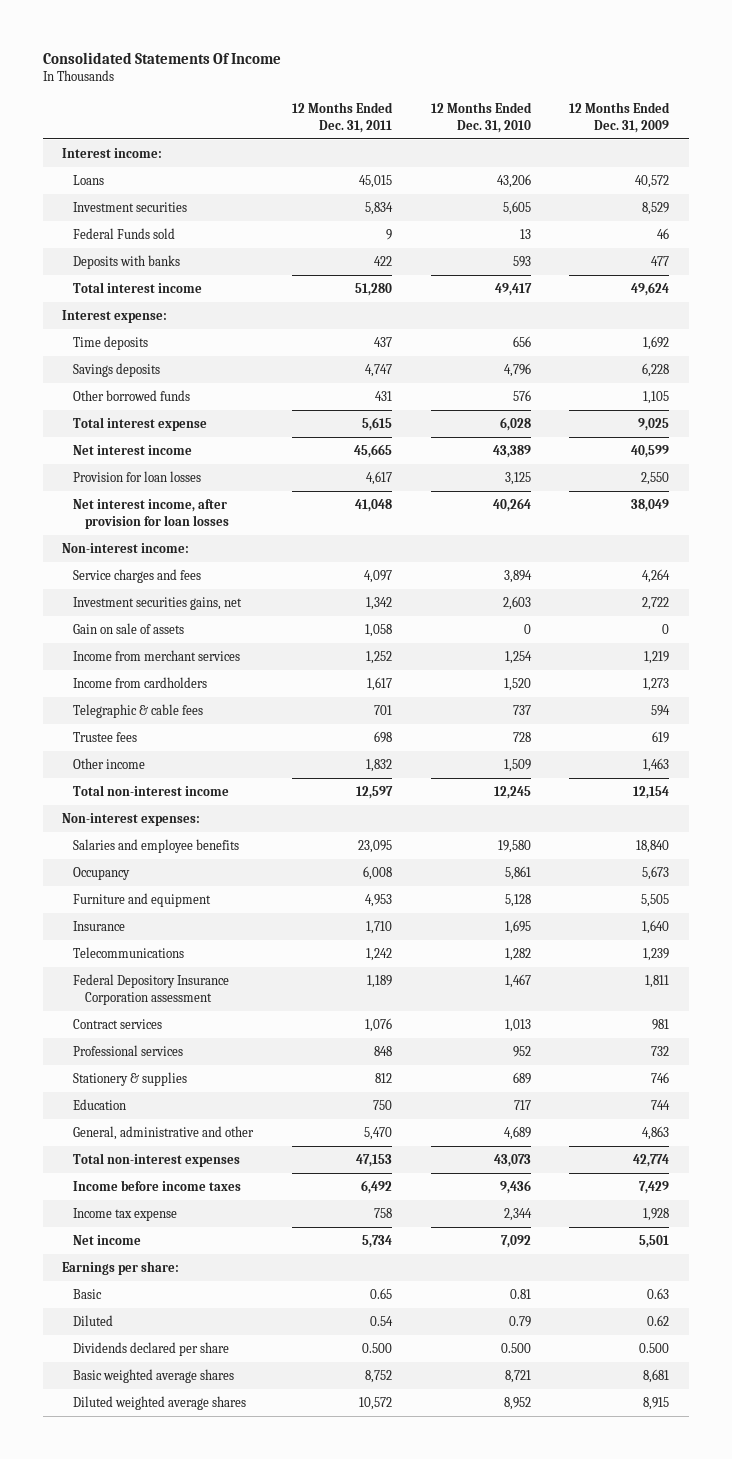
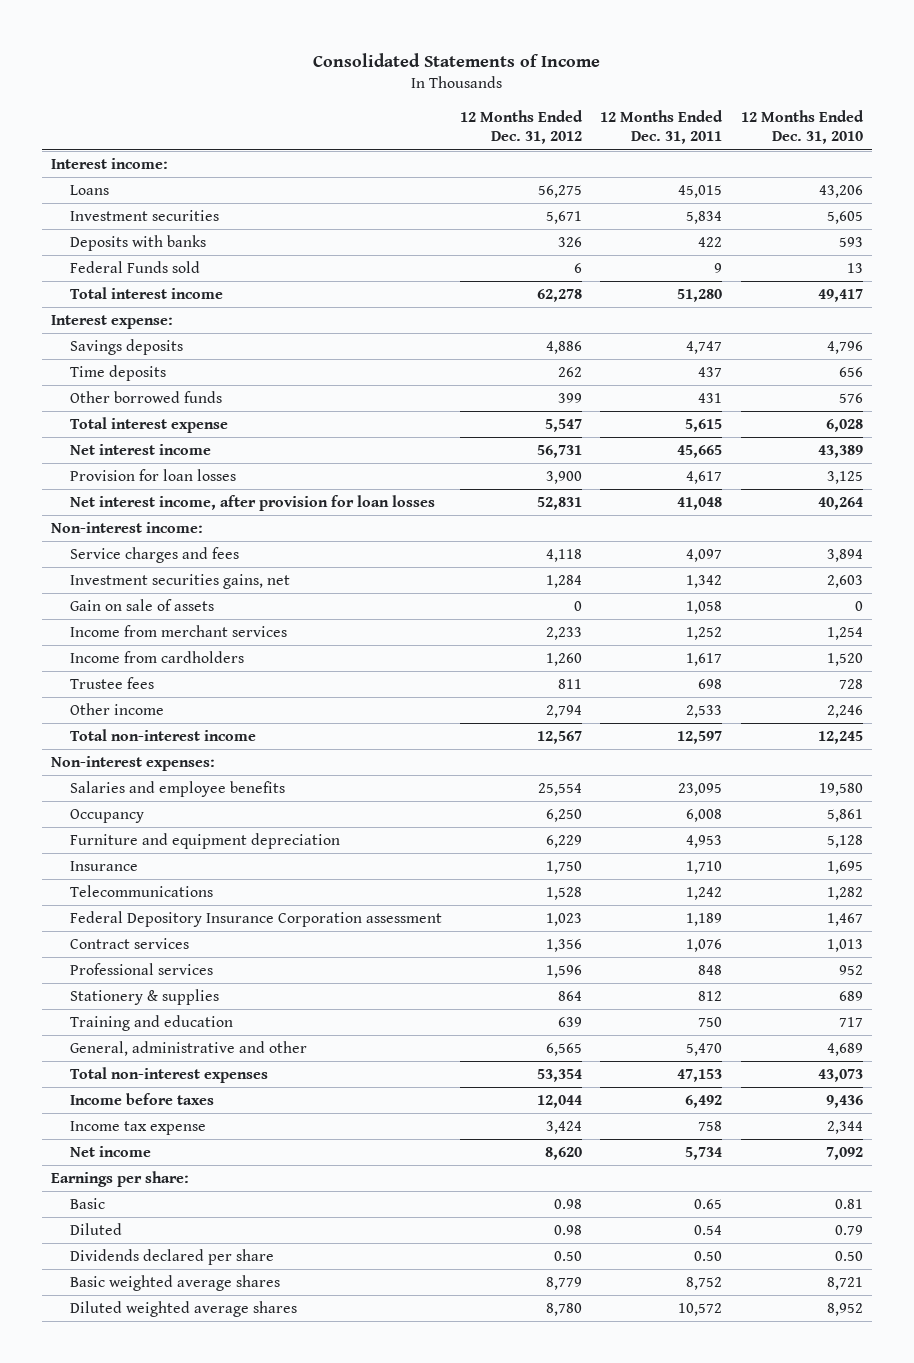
[42,51,281,64] Consolidated Statements Of Income -> [313,52,601,67] Consolidated Statements of Income
[569,101,671,133] 12 Months Ended Dec. 31, 2009 -> none
none -> [460,110,584,145] 12 Months Ended Dec. 31, 2012
[73,228,176,240] Federal Funds sold -> [69,261,200,274] Federal Funds sold
[73,336,149,351] Time deposits -> [69,365,166,382] Time deposits
[73,704,204,719] Telegraphic & cable fees -> none
[366,759,393,773] 1,832 -> [686,705,723,719] 2,533
[503,759,531,773] 1,509 -> [826,705,863,719] 2,246
[73,893,212,908] Furniture and equipment -> [69,833,340,850] Furniture and equipment depreciation
[73,1099,127,1111] Education -> [69,1015,233,1032] Training and education
[73,1180,242,1192] Income before income taxes -> [69,1093,214,1106] Income before taxes
[362,1343,393,1354] 0.500 -> [694,1251,723,1262] 0.50
[500,1343,531,1354] 0.500 -> [834,1251,863,1262] 0.50

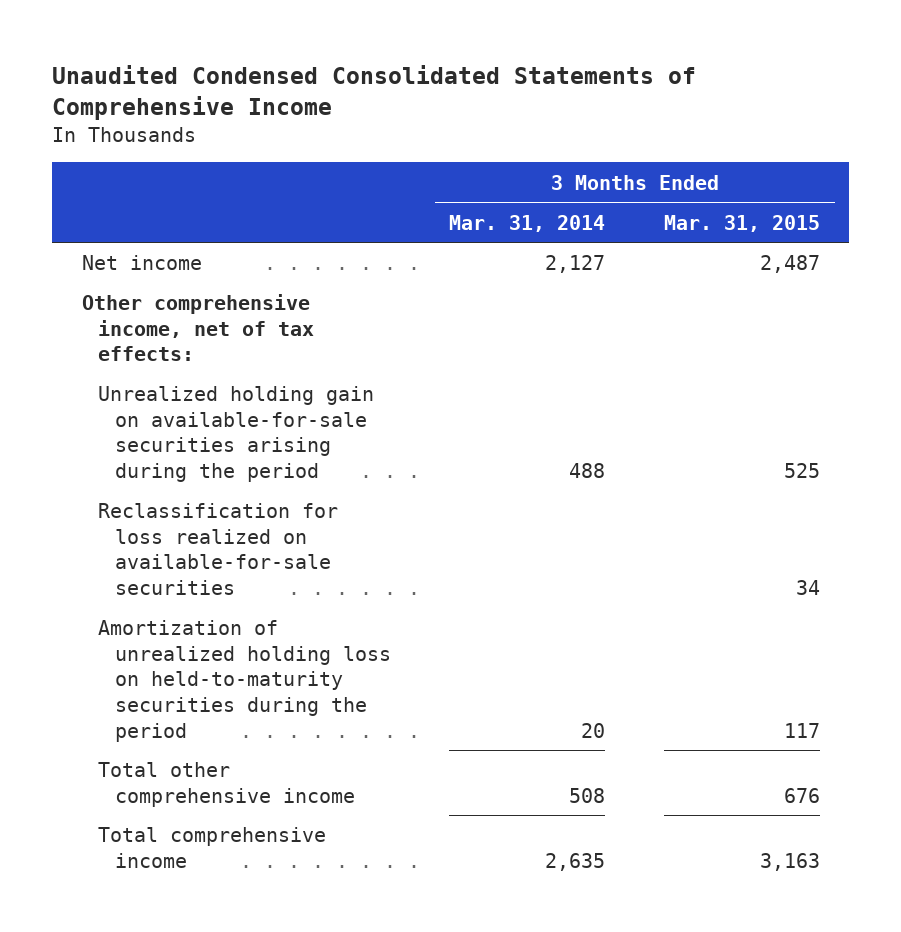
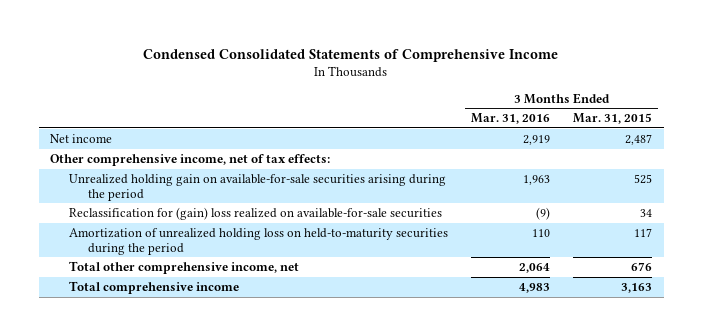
[52,64,697,120] Unaudited Condensed Consolidated Statements of Comprehensive Income -> [143,48,559,62] Condensed Consolidated Statements of Comprehensive Income
[449,214,606,232] Mar. 31, 2014 -> none
none -> [471,113,551,125] Mar. 31, 2016
[98,503,339,596] Reclassification for loss realized on available-for-sale securities -> [68,206,442,220] Reclassification for (gain) loss realized on available-for-sale securities
[98,762,355,807] Total other comprehensive income -> [68,260,299,274] Total other comprehensive income, net

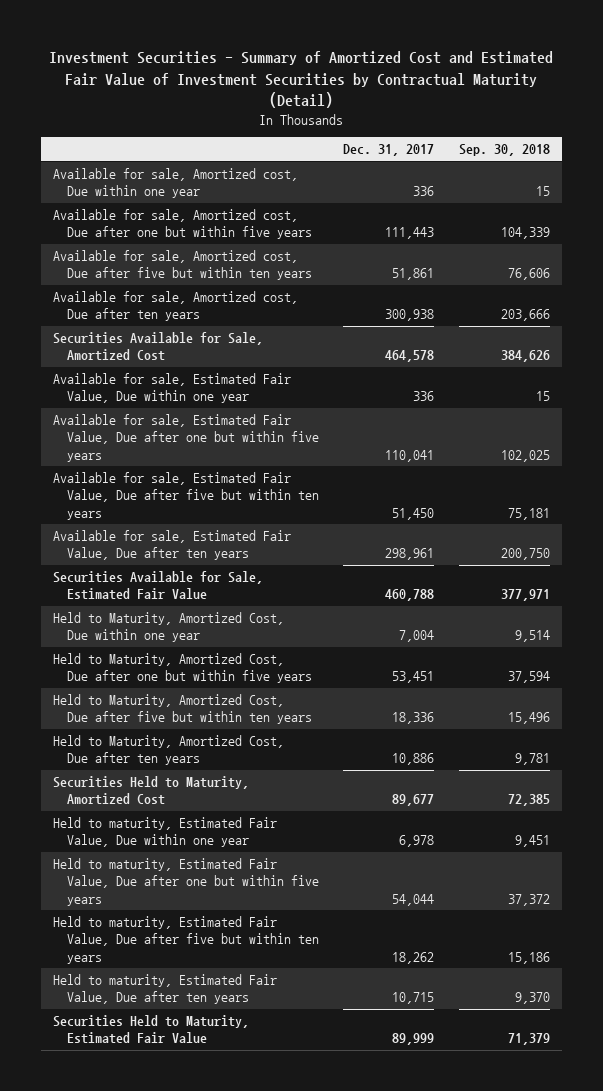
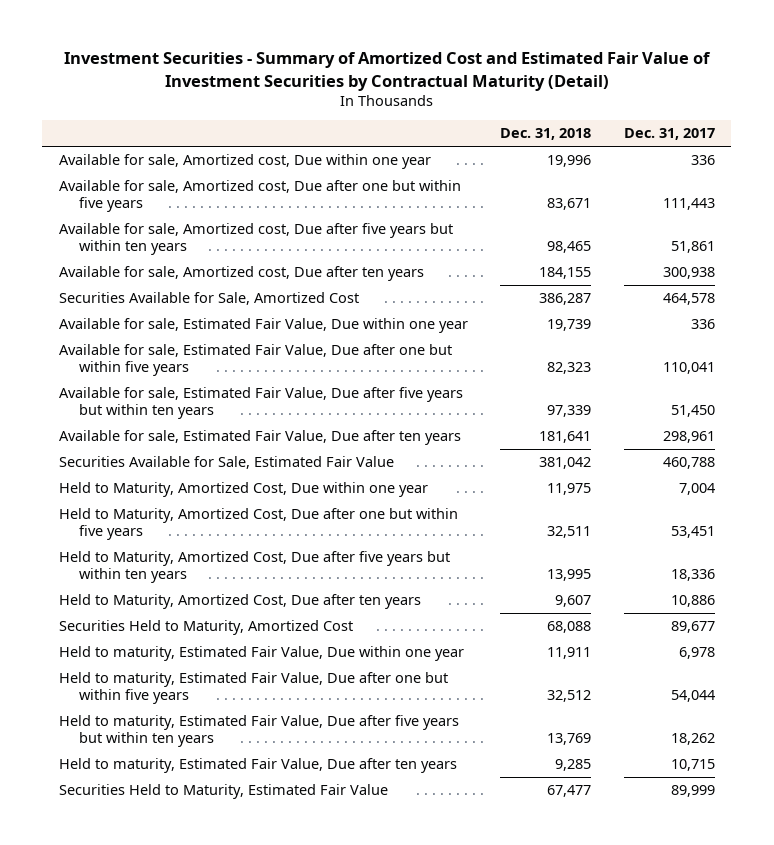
[458,144,550,157] Sep. 30, 2018 -> none
none -> [500,128,592,141] Dec. 31, 2018
[53,249,312,281] Available for sale, Amortized cost, Due after five but within ten years -> [58,223,453,255] Available for sale, Amortized cost, Due after five years but within ten years
[53,471,319,520] Available for sale, Estimated Fair Value, Due after five but within ten years -> [58,387,463,419] Available for sale, Estimated Fair Value, Due after five years but within ten years
[53,693,312,725] Held to Maturity, Amortized Cost, Due after five but within ten years -> [58,551,450,583] Held to Maturity, Amortized Cost, Due after five years but within ten years
[53,915,319,964] Held to maturity, Estimated Fair Value, Due after five but within ten years -> [58,715,459,747] Held to maturity, Estimated Fair Value, Due after five years but within ten years

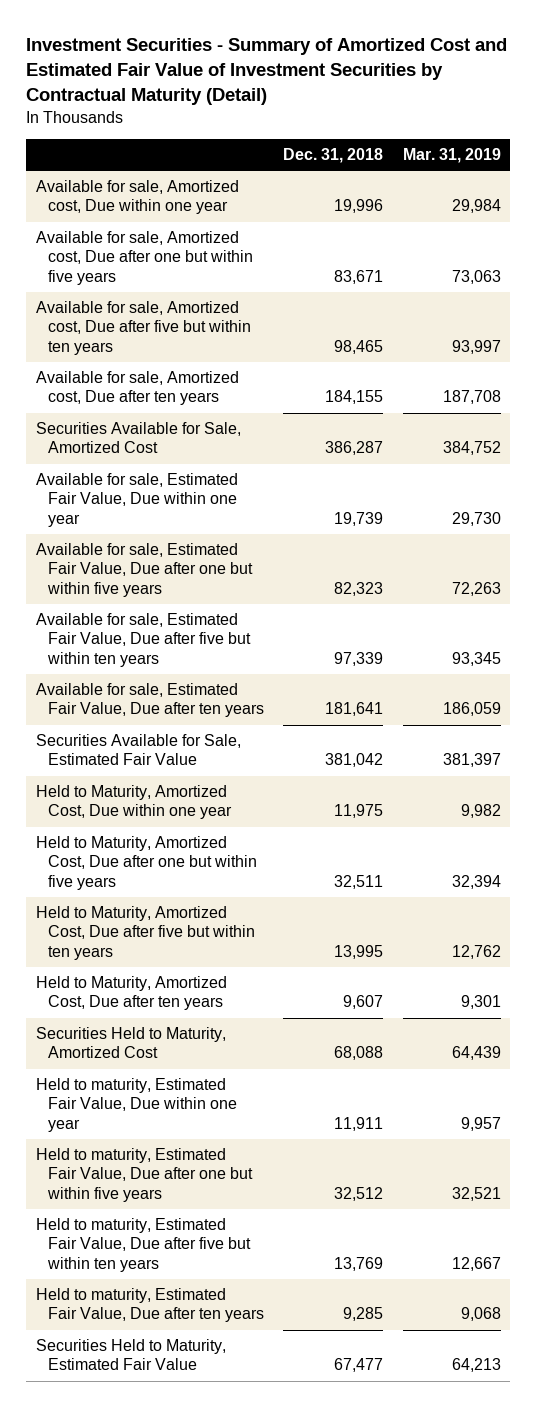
[623,128,715,141] Dec. 31, 2017 -> none
none -> [402,148,501,164] Mar. 31, 2019
[58,223,453,255] Available for sale, Amortized cost, Due after five years but within ten years -> [35,301,251,355] Available for sale, Amortized cost, Due after five but within ten years
[58,387,463,419] Available for sale, Estimated Fair Value, Due after five years but within ten years -> [35,613,251,667] Available for sale, Estimated Fair Value, Due after five but within ten years
[58,551,450,583] Held to Maturity, Amortized Cost, Due after five years but within ten years -> [35,906,255,960] Held to Maturity, Amortized Cost, Due after five but within ten years
[58,715,459,747] Held to maturity, Estimated Fair Value, Due after five years but within ten years -> [35,1218,251,1272] Held to maturity, Estimated Fair Value, Due after five but within ten years

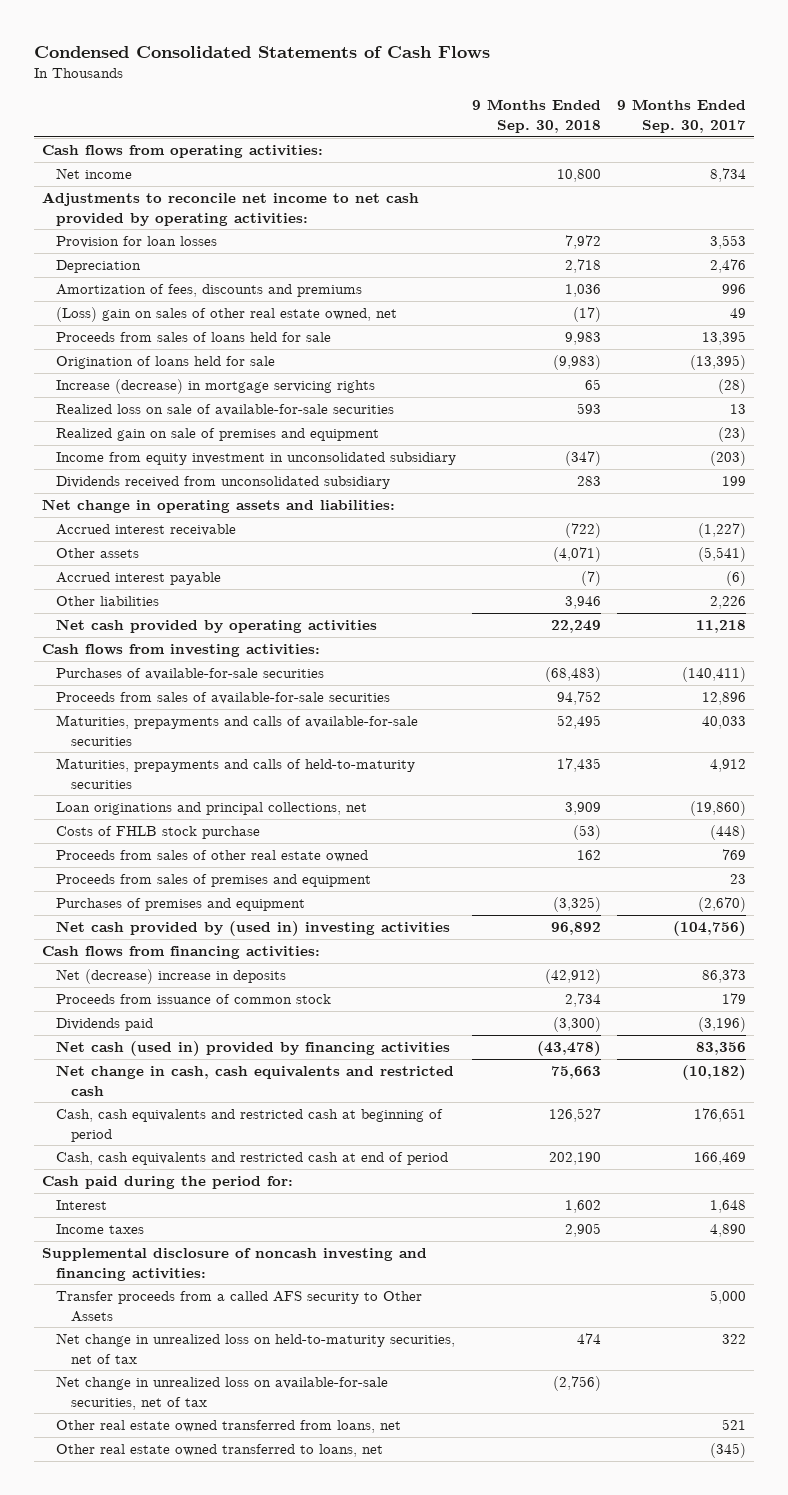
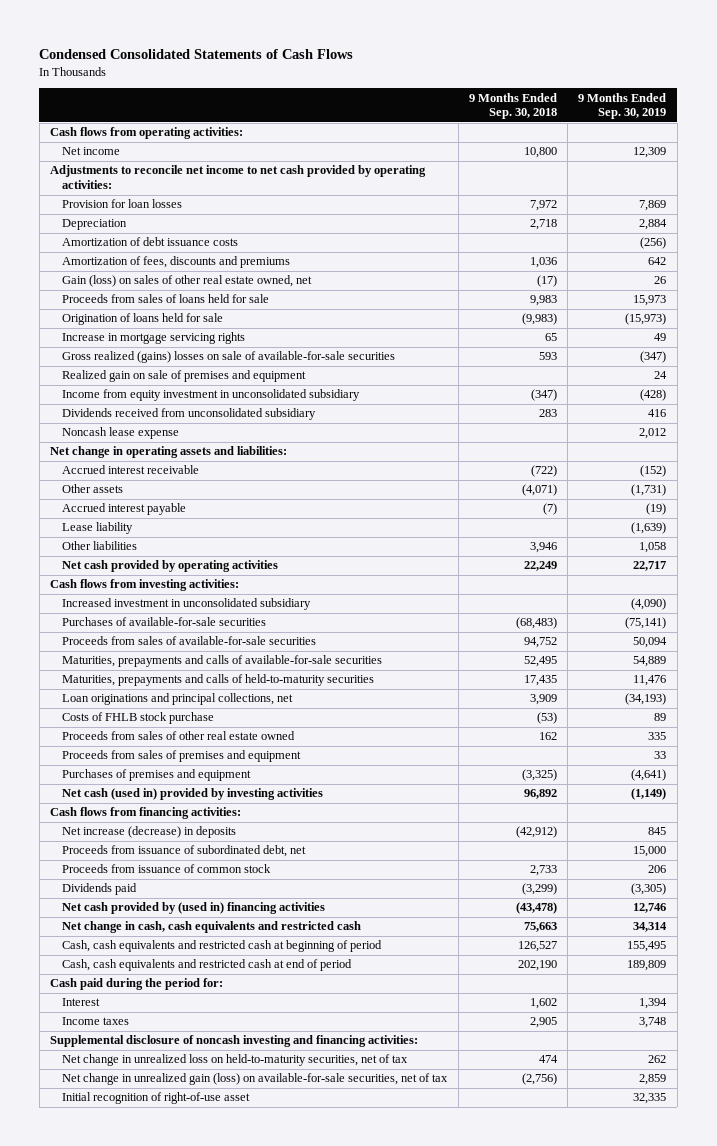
[617,99,747,134] 9 Months Ended Sep. 30, 2017 -> none
none -> [578,92,667,120] 9 Months Ended Sep. 30, 2019
none -> [62,237,239,247] Amortization of debt issuance costs
[56,307,398,323] (Loss) gain on sales of other real estate owned, net -> [62,275,313,288] Gain (loss) on sales of other real estate owned, net
[56,379,376,395] Increase (decrease) in mortgage servicing rights -> [62,332,246,345] Increase in mortgage servicing rights
[56,404,395,417] Realized loss on sale of available-for-sale securities -> [62,351,396,364] Gross realized (gains) losses on sale of available-for-sale securities
none -> [62,427,180,440] Noncash lease expense
none -> [62,522,134,535] Lease liability
none -> [62,598,312,611] Increased investment in unconsolidated subsidiary
[56,921,451,937] Net cash provided by (used in) investing activities -> [62,788,324,801] Net cash (used in) provided by investing activities
[56,969,287,985] Net (decrease) increase in deposits -> [62,826,237,839] Net increase (decrease) in deposits
none -> [62,845,307,858] Proceeds from issuance of subordinated debt, net
[565,993,602,1008] 2,734 -> [529,865,557,877] 2,733
[553,1017,602,1033] (3,300) -> [521,883,557,896] (3,299)
[56,1041,451,1057] Net cash (used in) provided by financing activities -> [62,902,326,915] Net cash provided by (used in) financing activities
[56,1291,423,1322] Transfer proceeds from a called AFS security to Other Assets -> none
[56,1420,402,1434] Other real estate owned transferred from loans, net -> none
[56,1444,384,1458] Other real estate owned transferred to loans, net -> none
[56,1376,389,1410] Net change in unrealized loss on available-for-sale securities, net of tax -> [62,1073,449,1086] Net change in unrealized gain (loss) on available-for-sale securities, net of tax
none -> [62,1092,251,1105] Initial recognition of right-of-use asset

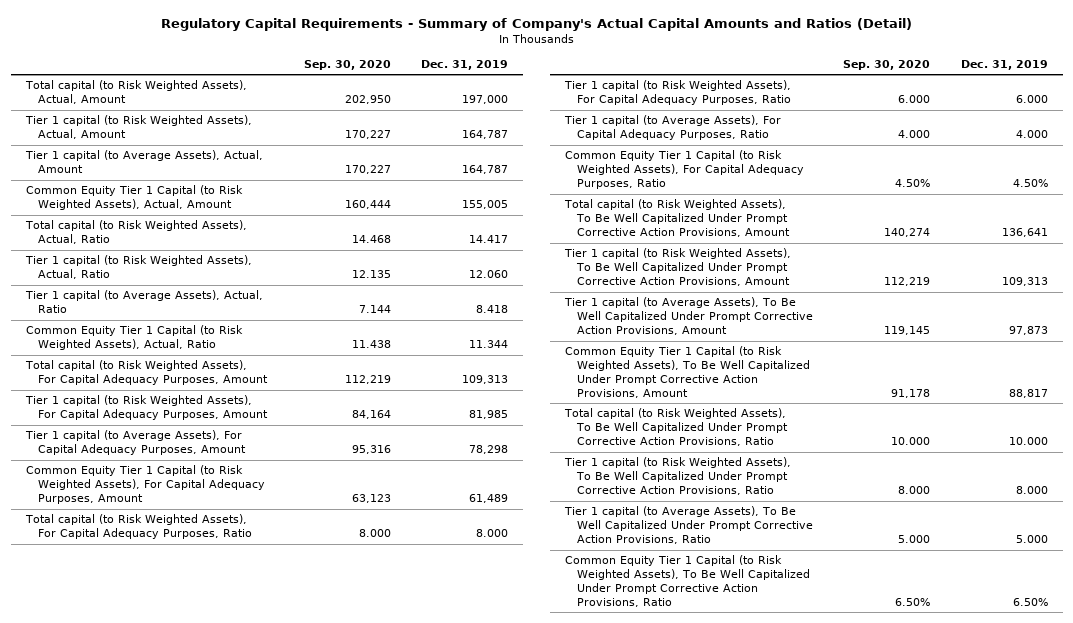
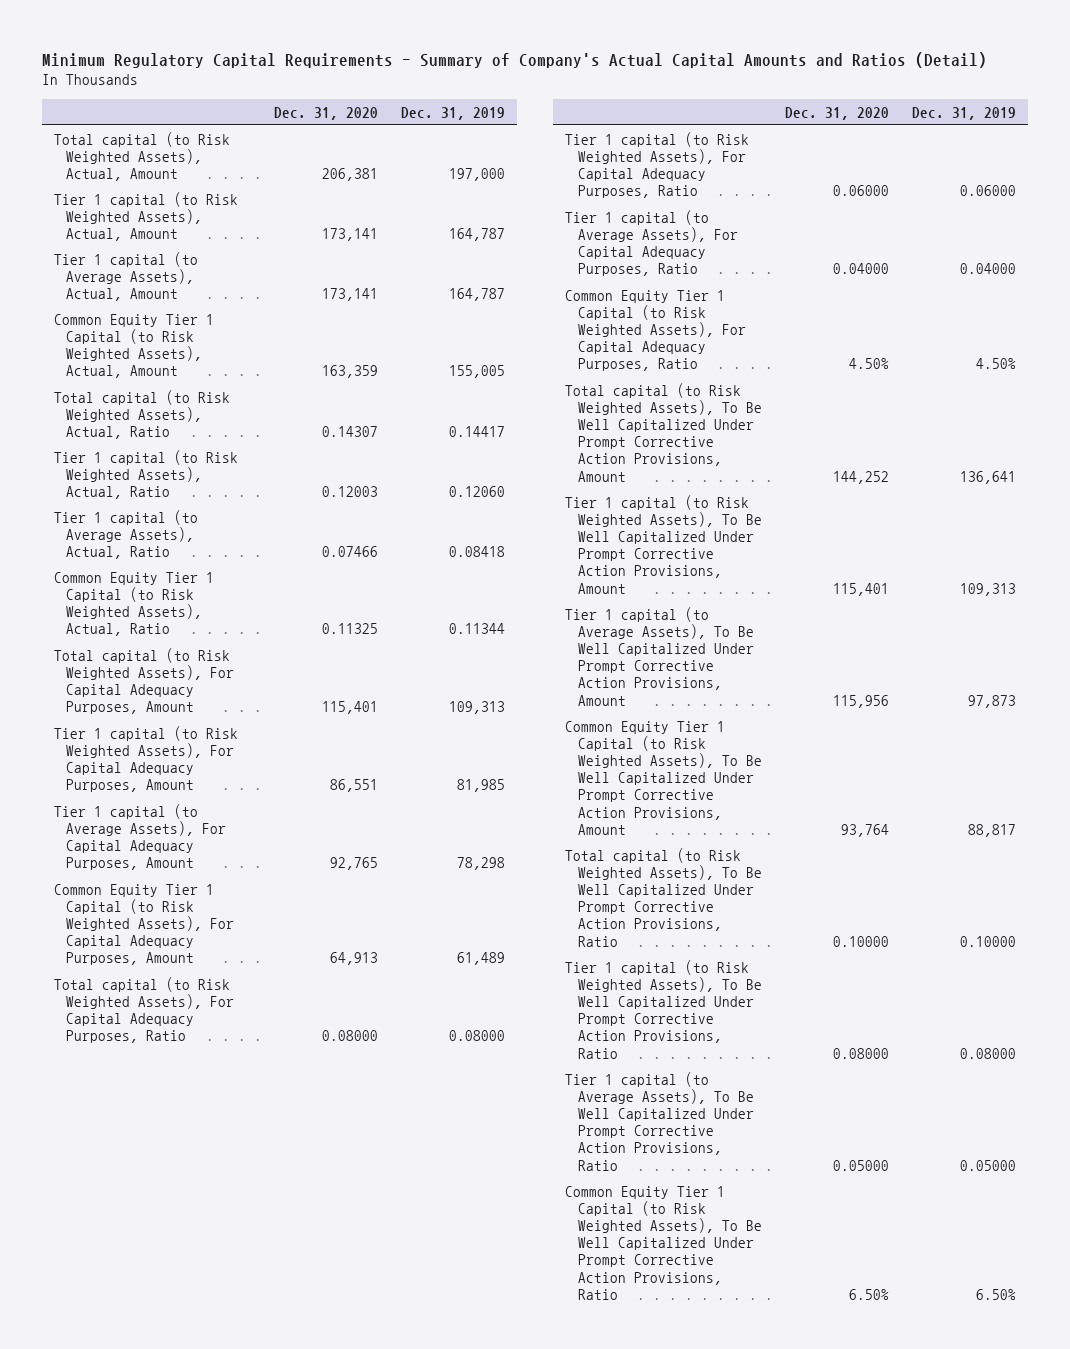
[160,17,912,31] Regulatory Capital Requirements - Summary of Company's Actual Capital Amounts and Ratios (Detail) -> [41,51,987,68] Minimum Regulatory Capital Requirements - Summary of Company's Actual Capital Amounts and Ratios (Detail)
[303,60,391,71] Sep. 30, 2020 -> none
none -> [273,106,378,120] Dec. 31, 2020
[468,235,508,244] 14.417 -> [449,426,506,438] 0.14417
[468,270,508,279] 12.060 -> [449,486,506,498] 0.12060
[475,305,508,314] 8.418 -> [449,546,506,558] 0.08418
[468,340,508,349] 11.344 -> [449,623,506,635] 0.11344
[475,529,508,538] 8.000 -> [449,1030,506,1042] 0.08000
[1015,95,1048,104] 6.000 -> [960,185,1017,197] 0.06000
[1015,130,1048,139] 4.000 -> [960,263,1017,275] 0.04000
[1008,437,1048,446] 10.000 -> [960,935,1017,947] 0.10000
[1015,486,1048,495] 8.000 -> [960,1047,1017,1059] 0.08000
[1015,535,1048,544] 5.000 -> [960,1159,1017,1171] 0.05000

